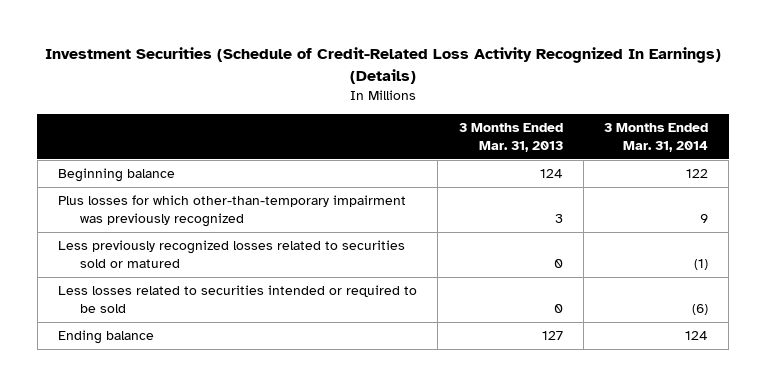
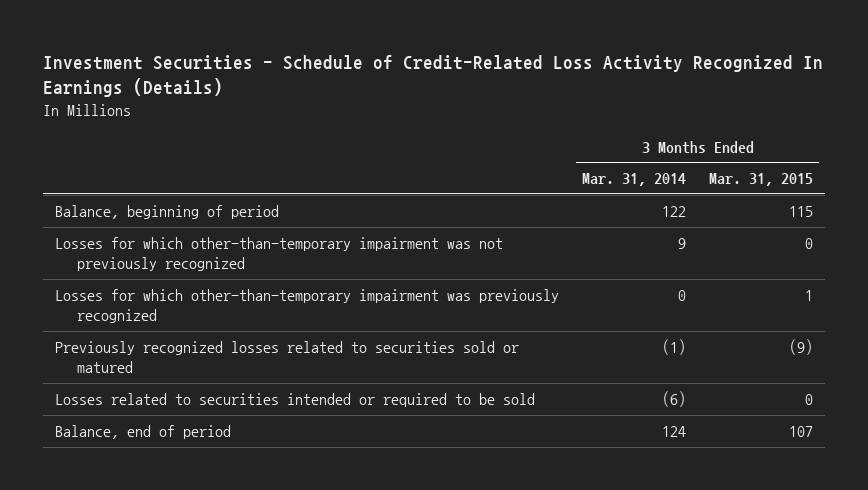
[45,46,722,84] Investment Securities (Schedule of Credit-Related Loss Activity Recognized In Earnings) (Details) -> [43,55,824,98] Investment Securities - Schedule of Credit-Related Loss Activity Recognized In Earnings (Details)
[458,123,563,153] 3 Months Ended Mar. 31, 2013 -> none
none -> [709,173,814,187] Mar. 31, 2015
[57,168,175,183] Beginning balance -> [55,204,280,219] Balance, beginning of period
none -> [55,236,504,271] Losses for which other-than-temporary impairment was not previously recognized
[57,195,406,227] Plus losses for which other-than-temporary impairment was previously recognized -> [55,288,560,323] Losses for which other-than-temporary impairment was previously recognized
[700,213,709,223] 9 -> [678,289,687,301] 0
[57,240,405,268] Less previously recognized losses related to securities sold or matured -> [55,340,520,373] Previously recognized losses related to securities sold or matured
[57,285,417,313] Less losses related to securities intended or required to be sold -> [55,392,536,407] Losses related to securities intended or required to be sold
[57,330,154,345] Ending balance -> [55,424,232,439] Balance, end of period

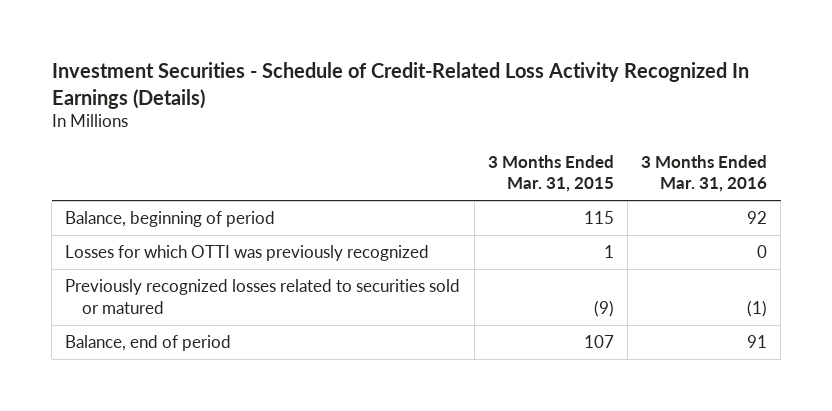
[582,173,687,187] Mar. 31, 2014 -> none
none -> [640,154,767,193] 3 Months Ended Mar. 31, 2016
[55,236,504,271] Losses for which other-than-temporary impairment was not previously recognized -> none
[55,288,560,323] Losses for which other-than-temporary impairment was previously recognized -> [65,245,430,262] Losses for which OTTI was previously recognized
[55,392,536,407] Losses related to securities intended or required to be sold -> none

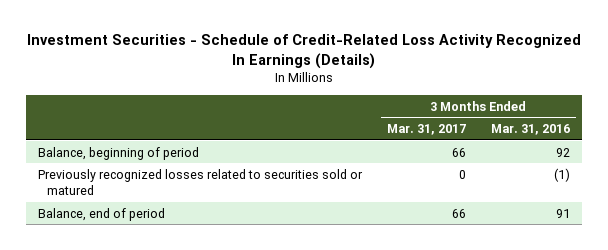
[487,154,614,193] 3 Months Ended Mar. 31, 2015 -> none
none -> [386,123,466,135] Mar. 31, 2017
[65,245,430,262] Losses for which OTTI was previously recognized -> none

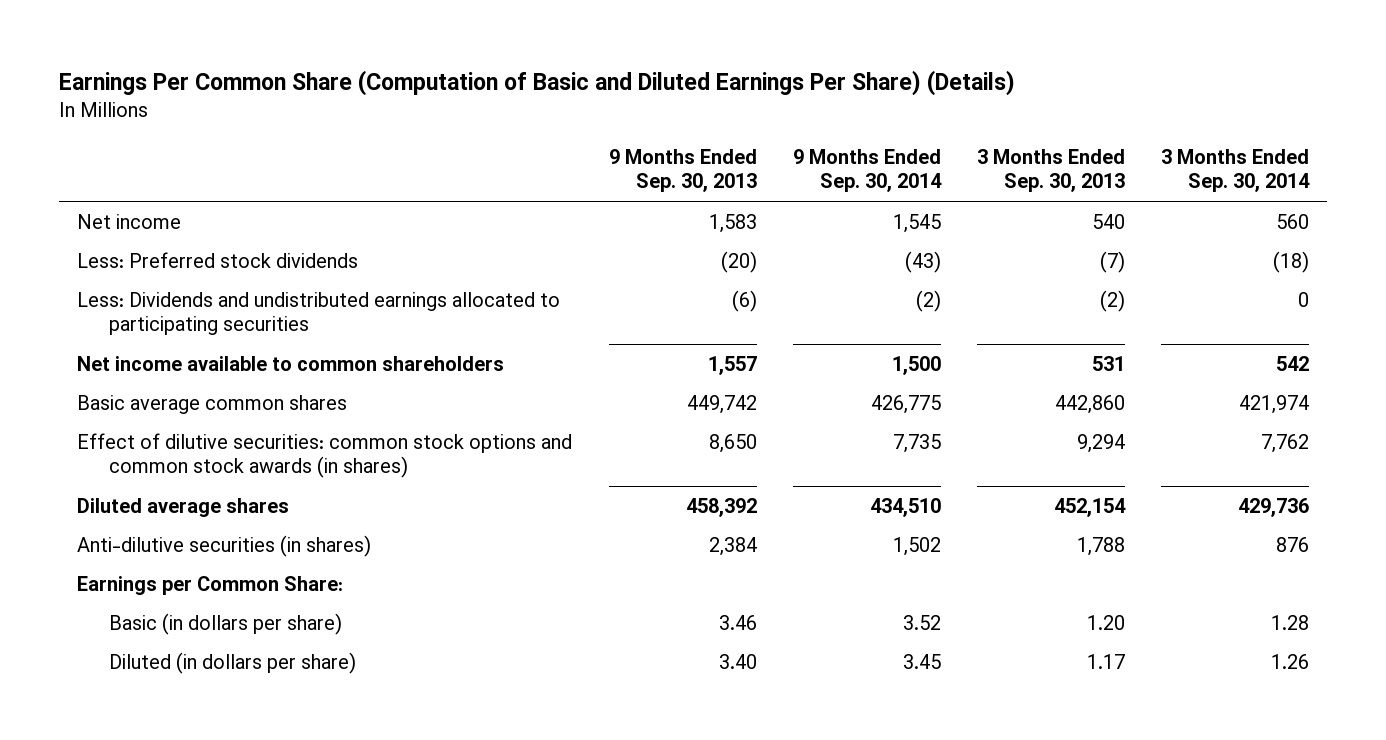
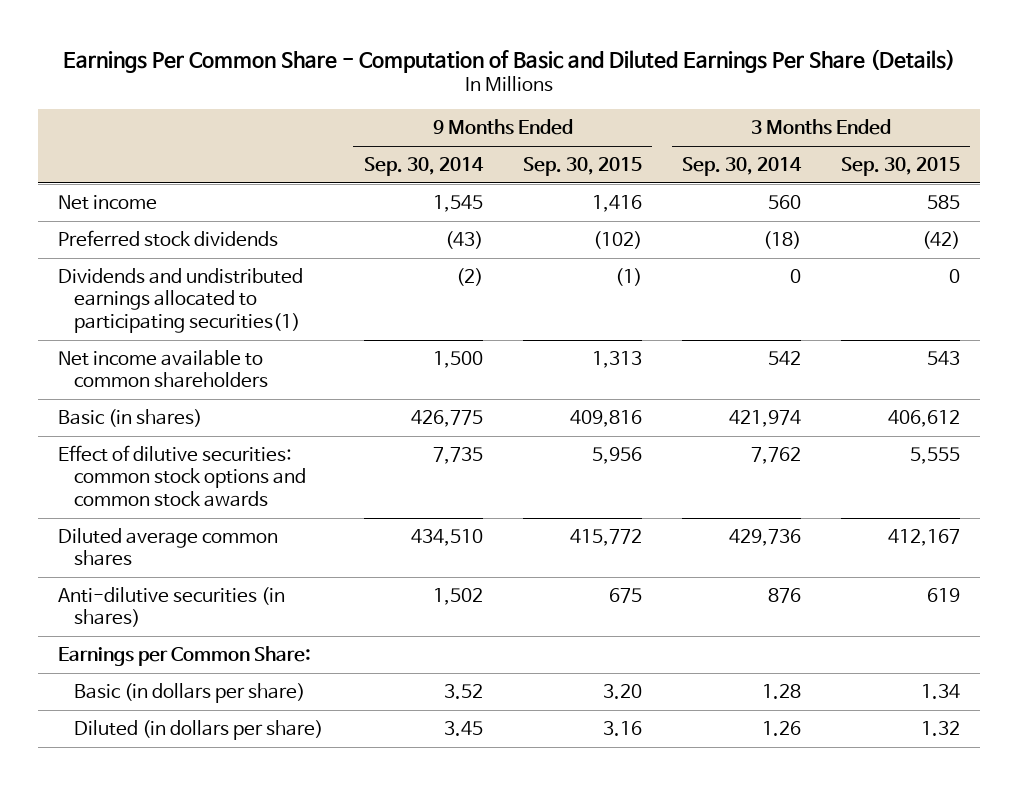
[59,70,1016,97] Earnings Per Common Share (Computation of Basic and Diluted Earnings Per Share) (Details) -> [63,48,956,73] Earnings Per Common Share - Computation of Basic and Diluted Earnings Per Share (Details)
[608,148,757,193] 9 Months Ended Sep. 30, 2013 -> none
[976,148,1125,193] 3 Months Ended Sep. 30, 2013 -> none
none -> [522,157,642,177] Sep. 30, 2015
none -> [841,157,961,177] Sep. 30, 2015
[77,251,359,268] Less: Preferred stock dividends -> [58,229,279,247] Preferred stock dividends
[77,291,561,336] Less: Dividends and undistributed earnings allocated to participating securities -> [58,267,304,333] Dividends and undistributed earnings allocated to participating securities(1)
[77,394,348,414] Basic average common shares -> [58,408,203,427] Basic (in shares)
[77,432,573,479] Effect of dilutive securities: common stock options and common stock awards (in shares) -> [58,444,307,507] Effect of dilutive securities: common stock options and common stock awards
[77,497,290,517] Diluted average shares -> [58,527,279,567] Diluted average common shares

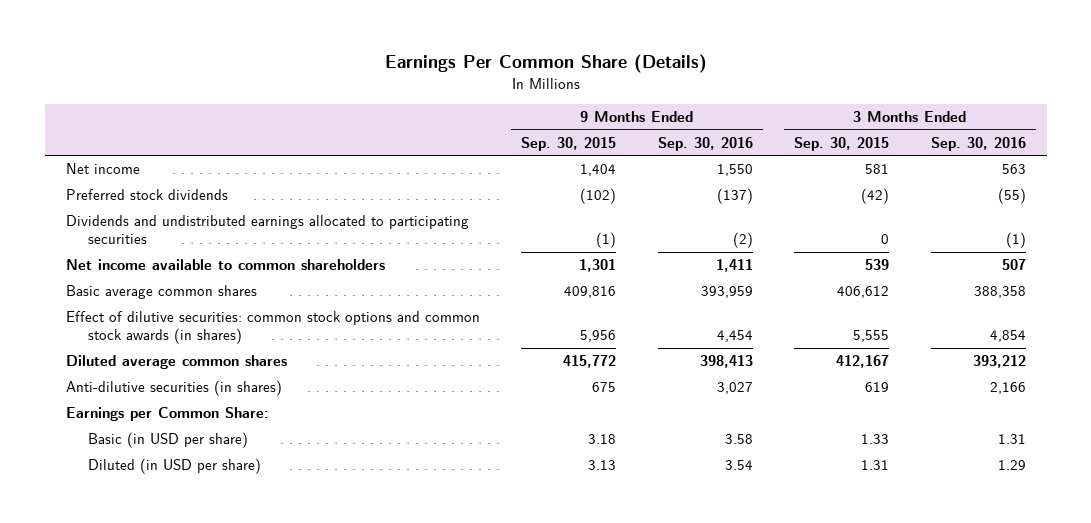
[63,48,956,73] Earnings Per Common Share - Computation of Basic and Diluted Earnings Per Share (Details) -> [384,54,707,74] Earnings Per Common Share (Details)
[363,157,484,177] Sep. 30, 2014 -> none
[681,157,802,177] Sep. 30, 2014 -> none
none -> [657,136,753,151] Sep. 30, 2016
none -> [930,136,1026,151] Sep. 30, 2016
[591,194,642,212] 1,416 -> [580,164,617,177] 1,404
[927,194,961,209] 585 -> [865,164,890,175] 581
[58,267,304,333] Dividends and undistributed earnings allocated to participating securities(1) -> [65,215,469,245] Dividends and undistributed earnings allocated to participating securities
[591,350,642,368] 1,313 -> [579,259,617,273] 1,301
[927,350,961,365] 543 -> [865,259,890,271] 539
[58,408,203,427] Basic (in shares) -> [65,285,257,300] Basic average common shares
[58,444,307,507] Effect of dilutive securities: common stock options and common stock awards -> [65,311,480,345] Effect of dilutive securities: common stock options and common stock awards (in shares)
[74,682,306,703] Basic (in dollars per share) -> [87,432,248,449] Basic (in USD per share)
[602,683,642,699] 3.20 -> [588,434,617,445] 3.18
[921,683,961,699] 1.34 -> [861,434,890,445] 1.33
[74,719,324,740] Diluted (in dollars per share) -> [87,458,261,475] Diluted (in USD per share)
[602,720,642,736] 3.16 -> [588,460,617,471] 3.13
[921,720,961,736] 1.32 -> [861,460,890,471] 1.31

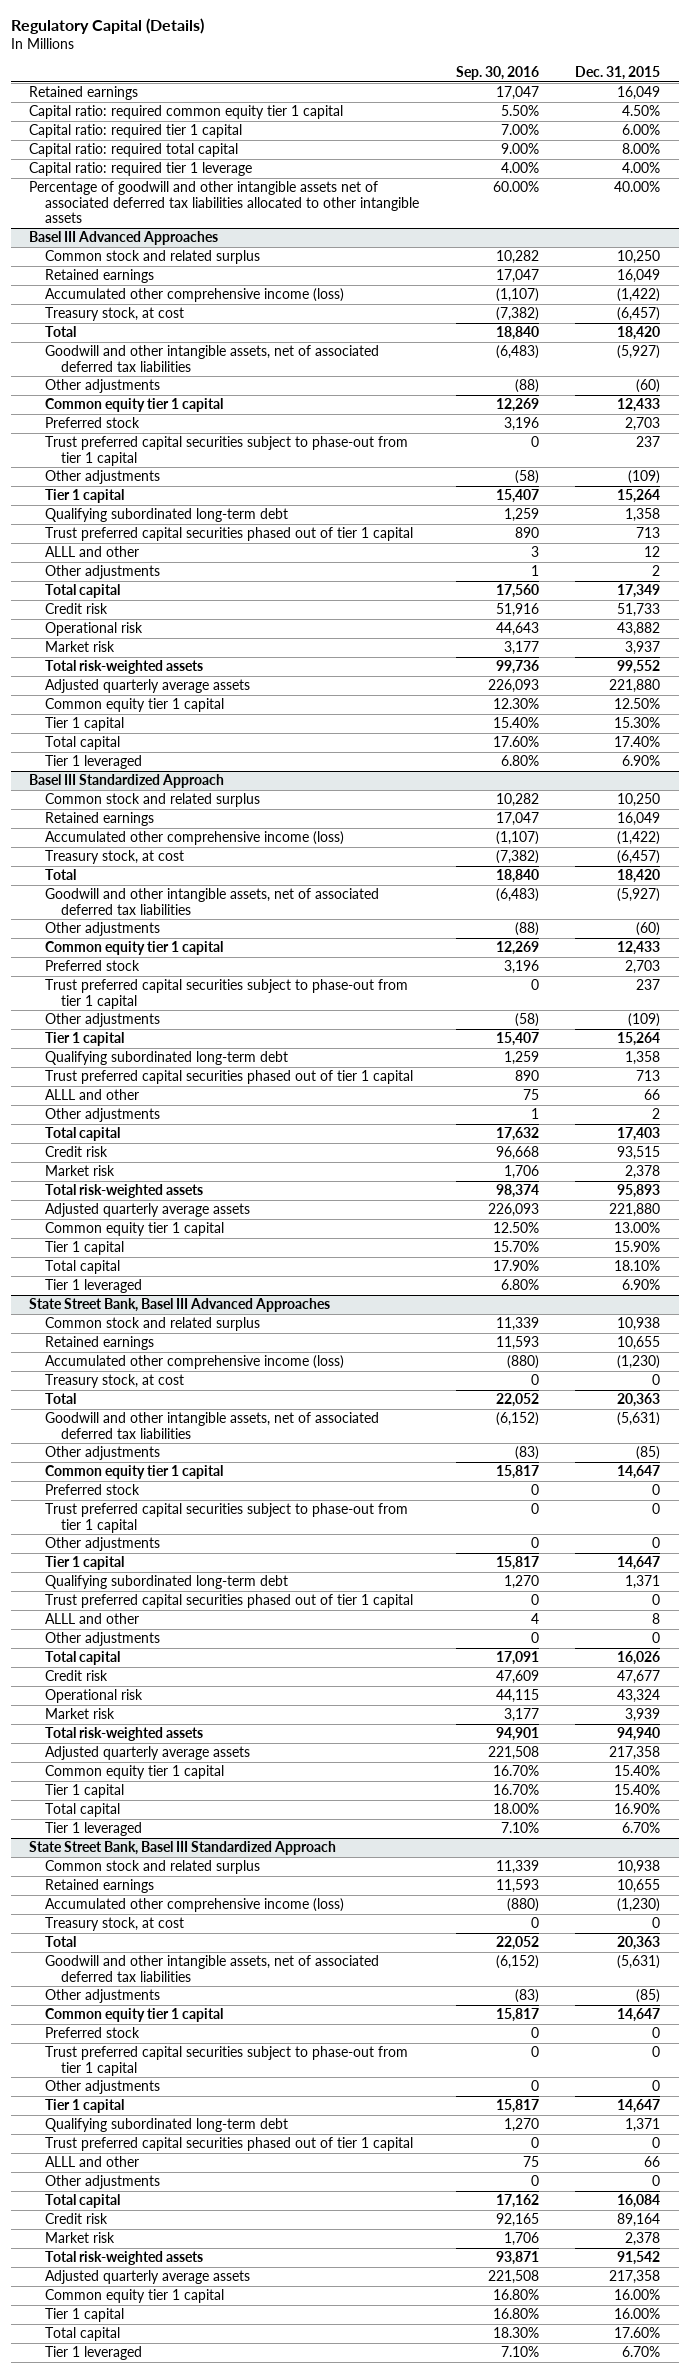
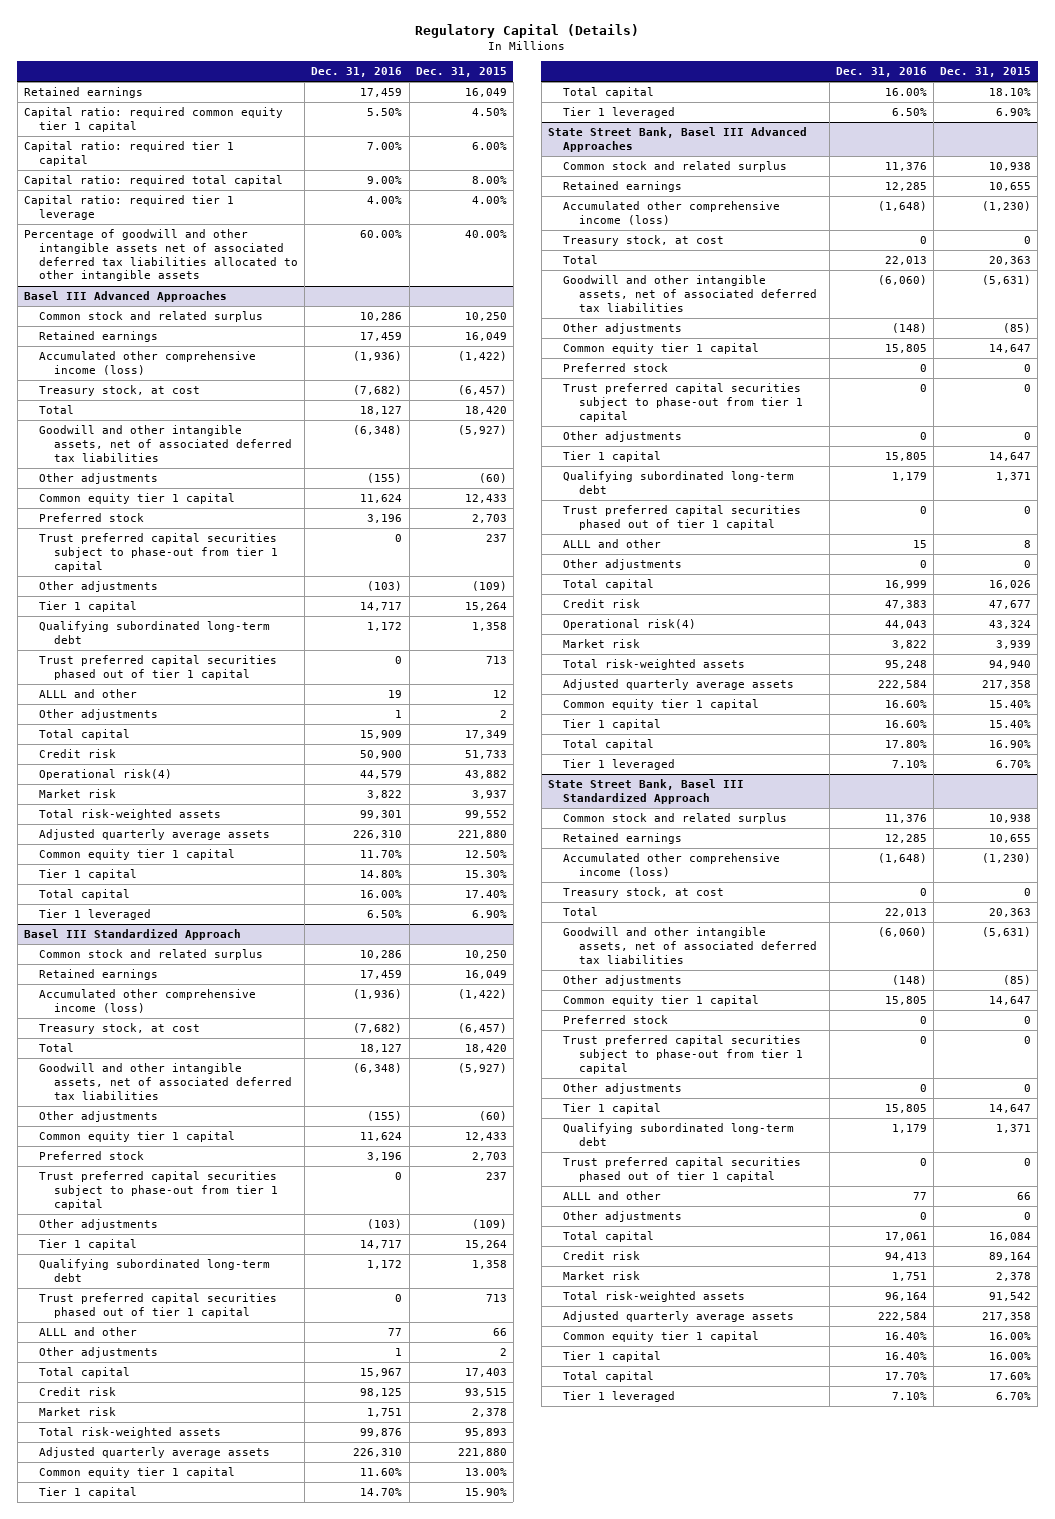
[455,65,539,80] Sep. 30, 2016 -> none
none -> [311,67,403,78] Dec. 31, 2016
[44,622,143,637] Operational risk -> [39,769,173,781] Operational risk(4)
[44,1689,143,1704] Operational risk -> [563,619,697,631] Operational risk(4)

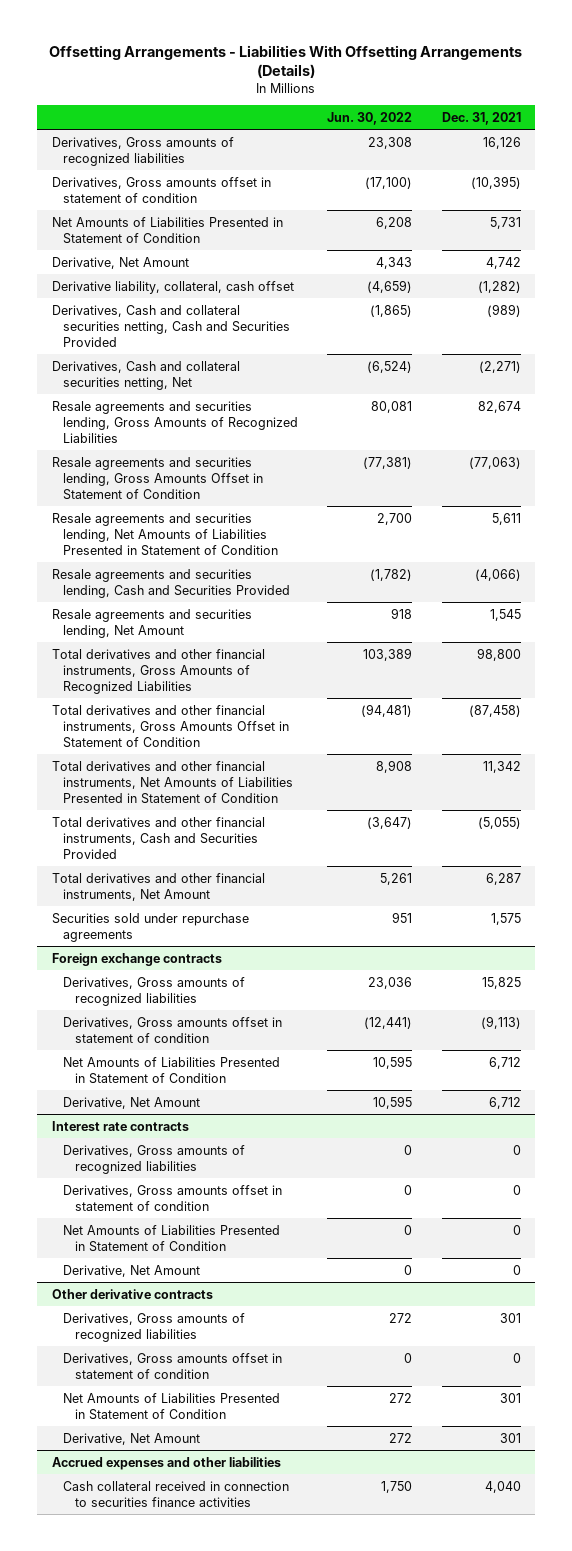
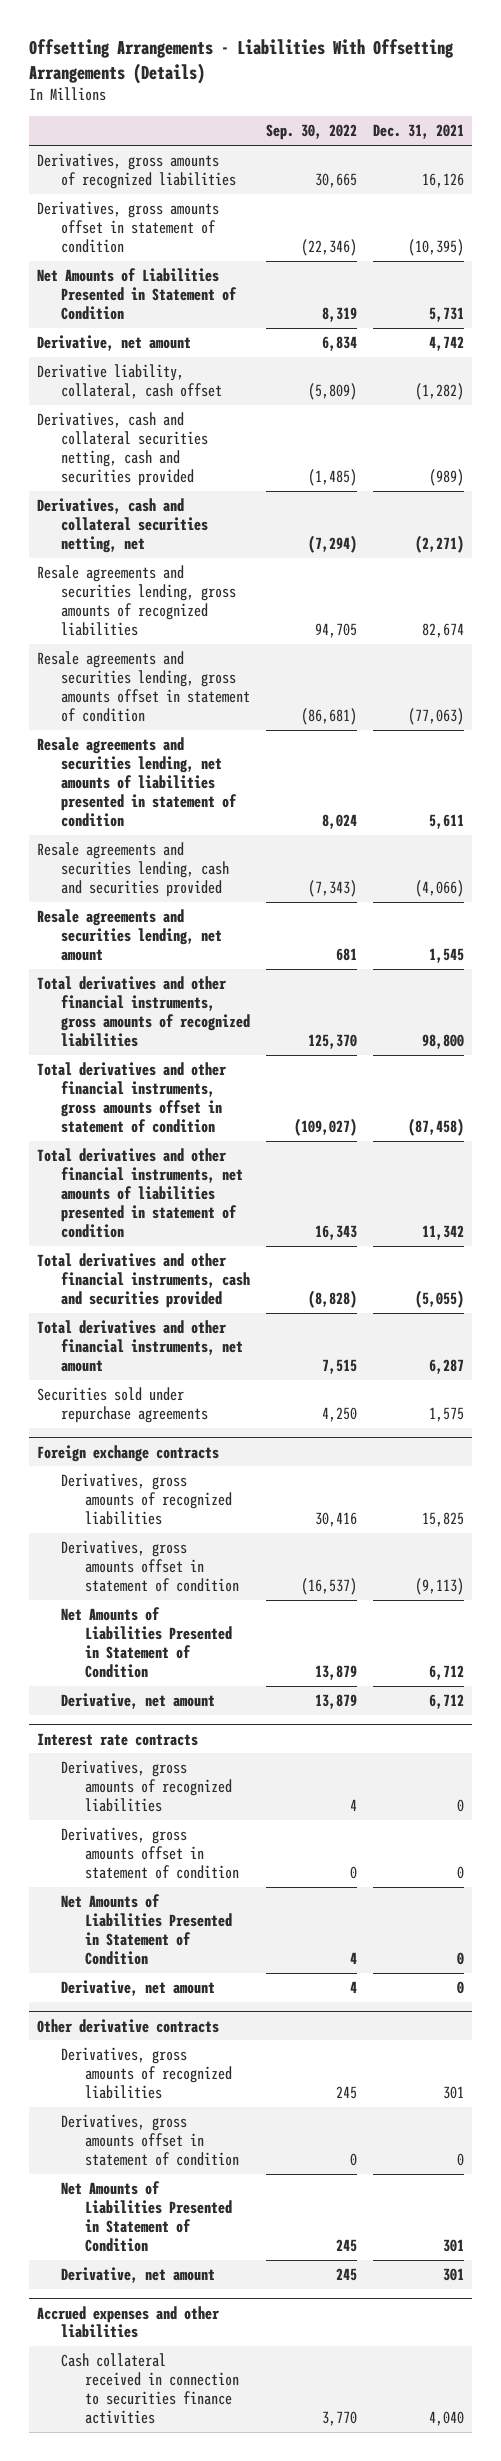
[327,111,413,125] Jun. 30, 2022 -> none
none -> [266,124,358,141] Sep. 30, 2022
[51,136,234,166] Derivatives, Gross amounts of recognized liabilities -> [37,153,237,189] Derivatives, gross amounts of recognized liabilities
[51,176,271,203] Derivatives, Gross amounts offset in statement of condition -> [37,201,220,253] Derivatives, gross amounts offset in statement of condition
[51,256,189,269] Derivative, Net Amount -> [37,335,192,352] Derivative, net amount
[51,304,291,347] Derivatives, Cash and collateral securities netting, Cash and Securities Provided -> [37,412,209,486] Derivatives, cash and collateral securities netting, cash and securities provided
[51,360,240,390] Derivatives, Cash and collateral securities netting, Net -> [37,498,209,553] Derivatives, cash and collateral securities netting, net
[51,400,299,443] Resale agreements and securities lending, Gross Amounts of Recognized Liabilities -> [37,565,237,636] Resale agreements and securities lending, gross amounts of recognized liabilities
[51,456,264,500] Resale agreements and securities lending, Gross Amounts Offset in Statement of Condition -> [37,651,251,722] Resale agreements and securities lending, gross amounts offset in statement of condition
[51,512,279,556] Resale agreements and securities lending, Net Amounts of Liabilities Presented in Statement of Condition -> [37,737,238,827] Resale agreements and securities lending, net amounts of liabilities presented in statement of condition
[51,568,291,598] Resale agreements and securities lending, Cash and Securities Provided -> [37,842,230,897] Resale agreements and securities lending, cash and securities provided
[51,608,252,638] Resale agreements and securities lending, Net Amount -> [37,909,223,961] Resale agreements and securities lending, net amount
[51,648,265,694] Total derivatives and other financial instruments, Gross Amounts of Recognized Liabilities -> [37,976,251,1047] Total derivatives and other financial instruments, gross amounts of recognized liabilities
[51,704,290,748] Total derivatives and other financial instruments, Gross Amounts Offset in Statement of Condition -> [37,1062,228,1133] Total derivatives and other financial instruments, gross amounts offset in statement of condition
[51,760,294,804] Total derivatives and other financial instruments, Net Amounts of Liabilities Presented in Statement of Condition -> [37,1148,244,1238] Total derivatives and other financial instruments, net amounts of liabilities presented in statement of condition
[51,816,265,859] Total derivatives and other financial instruments, Cash and Securities Provided -> [37,1253,251,1308] Total derivatives and other financial instruments, cash and securities provided
[51,872,265,901] Total derivatives and other financial instruments, Net Amount -> [37,1320,244,1372] Total derivatives and other financial instruments, net amount
[63,976,246,1006] Derivatives, Gross amounts of recognized liabilities -> [61,1473,232,1525] Derivatives, gross amounts of recognized liabilities
[63,1016,283,1043] Derivatives, Gross amounts offset in statement of condition -> [61,1540,239,1592] Derivatives, gross amounts offset in statement of condition
[63,1096,201,1109] Derivative, Net Amount -> [61,1693,216,1710] Derivative, net amount
[63,1144,246,1174] Derivatives, Gross amounts of recognized liabilities -> [61,1760,232,1812] Derivatives, gross amounts of recognized liabilities
[63,1184,283,1211] Derivatives, Gross amounts offset in statement of condition -> [61,1827,239,1879] Derivatives, gross amounts offset in statement of condition
[63,1264,201,1277] Derivative, Net Amount -> [61,1980,216,1997] Derivative, net amount
[63,1312,246,1342] Derivatives, Gross amounts of recognized liabilities -> [61,2047,232,2099] Derivatives, gross amounts of recognized liabilities
[63,1352,283,1379] Derivatives, Gross amounts offset in statement of condition -> [61,2114,239,2166] Derivatives, gross amounts offset in statement of condition
[63,1432,201,1445] Derivative, Net Amount -> [61,2267,216,2284] Derivative, net amount

